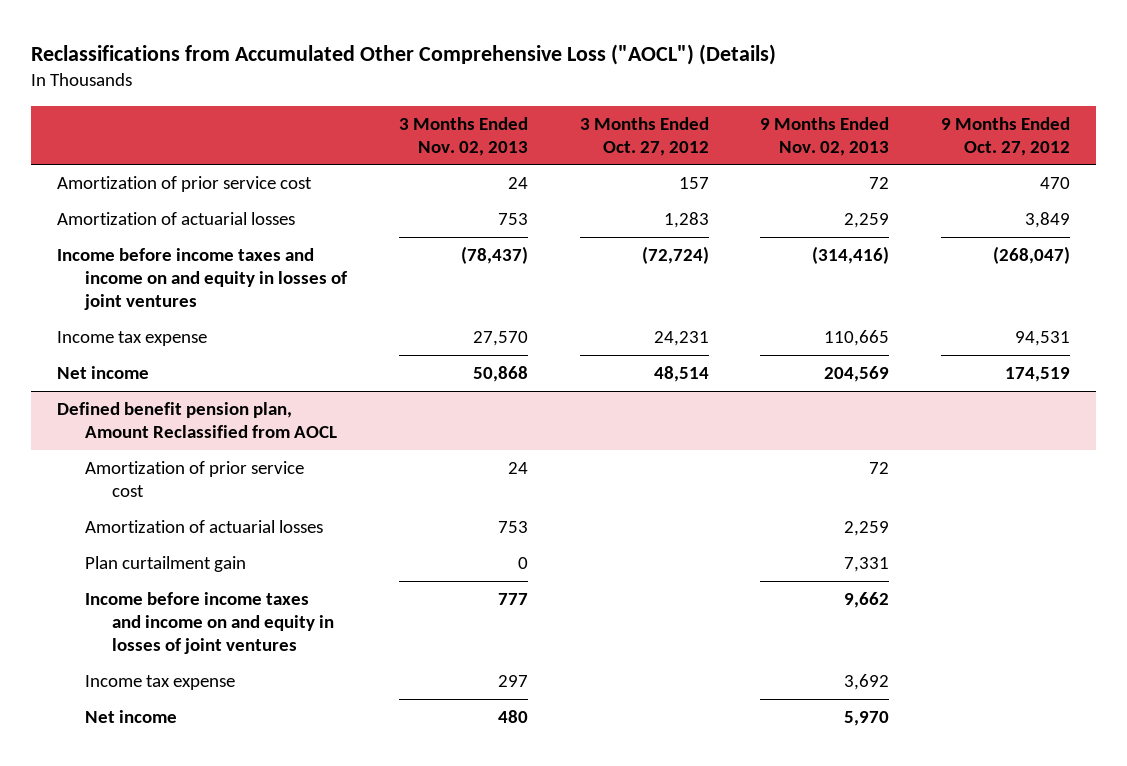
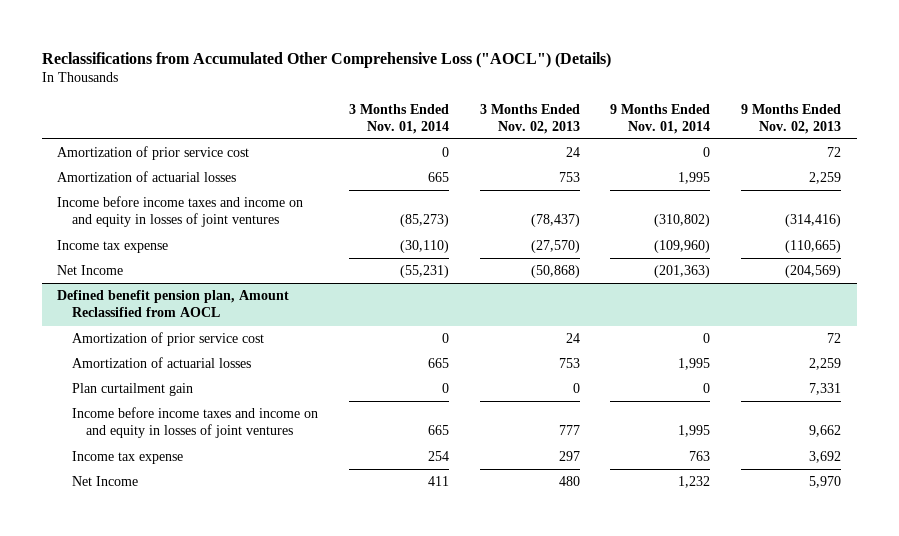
[579,116,709,156] 3 Months Ended Oct. 27, 2012 -> none
[941,116,1071,156] 9 Months Ended Oct. 27, 2012 -> none
none -> [348,103,449,134] 3 Months Ended Nov. 01, 2014
none -> [610,103,711,134] 9 Months Ended Nov. 01, 2014
[472,330,528,346] 27,570 -> [530,240,580,254] (27,570)
[824,329,890,346] 110,665 -> [785,240,842,254] (110,665)
[56,365,149,379] Net income -> [57,265,124,276] Net Income
[472,365,528,382] 50,868 -> [530,265,580,279] (50,868)
[824,365,890,382] 204,569 -> [785,265,842,279] (204,569)
[84,709,177,723] Net income -> [71,476,138,487] Net Income

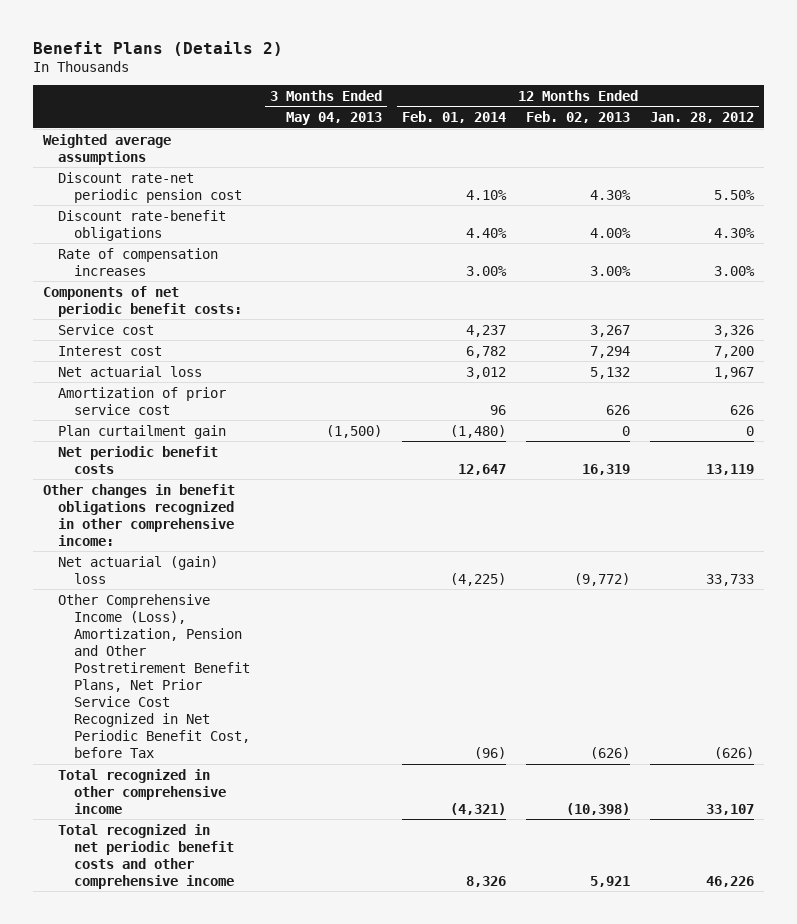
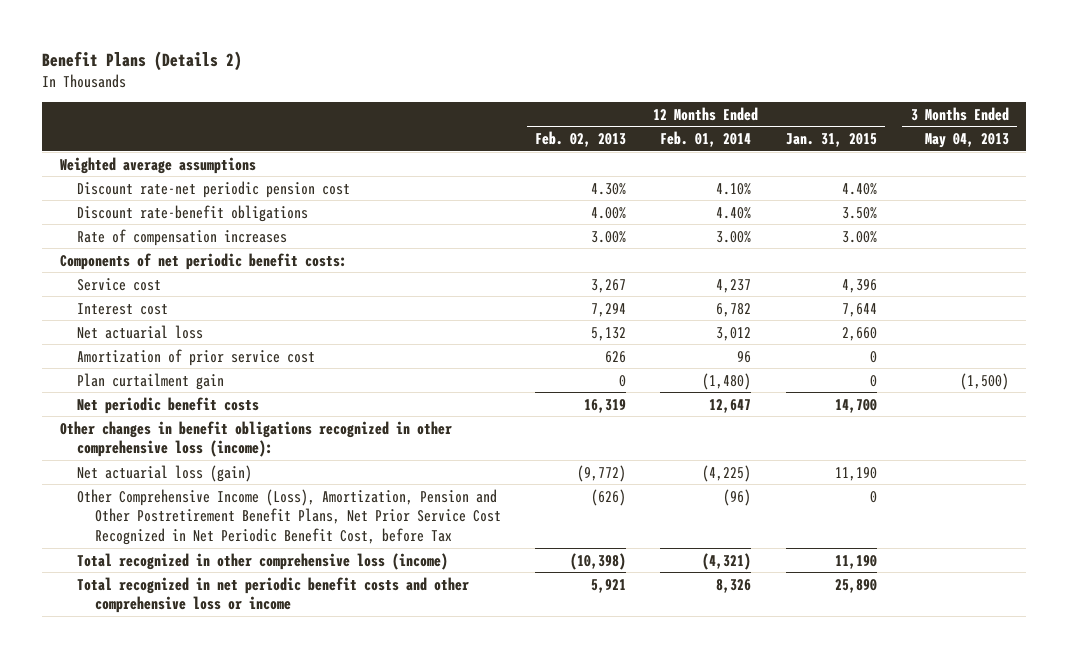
[650,112,755,124] Jan. 28, 2012 -> none
none -> [785,133,877,148] Jan. 31, 2015
[42,483,235,546] Other changes in benefit obligations recognized in other comprehensive income: -> [59,420,452,458] Other changes in benefit obligations recognized in other comprehensive loss (income):
[58,555,219,584] Net actuarial (gain) loss -> [77,464,253,482] Net actuarial loss (gain)
[58,768,226,814] Total recognized in other comprehensive income -> [77,552,449,570] Total recognized in other comprehensive loss (income)
[58,823,234,889] Total recognized in net periodic benefit costs and other comprehensive income -> [77,576,470,614] Total recognized in net periodic benefit costs and other comprehensive loss or income

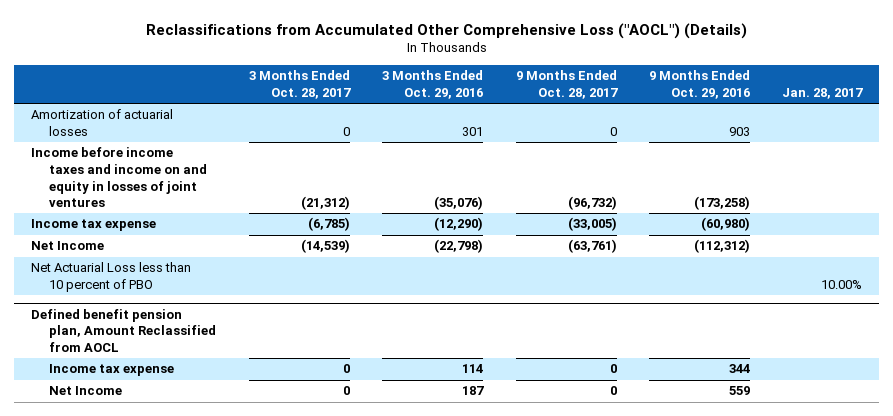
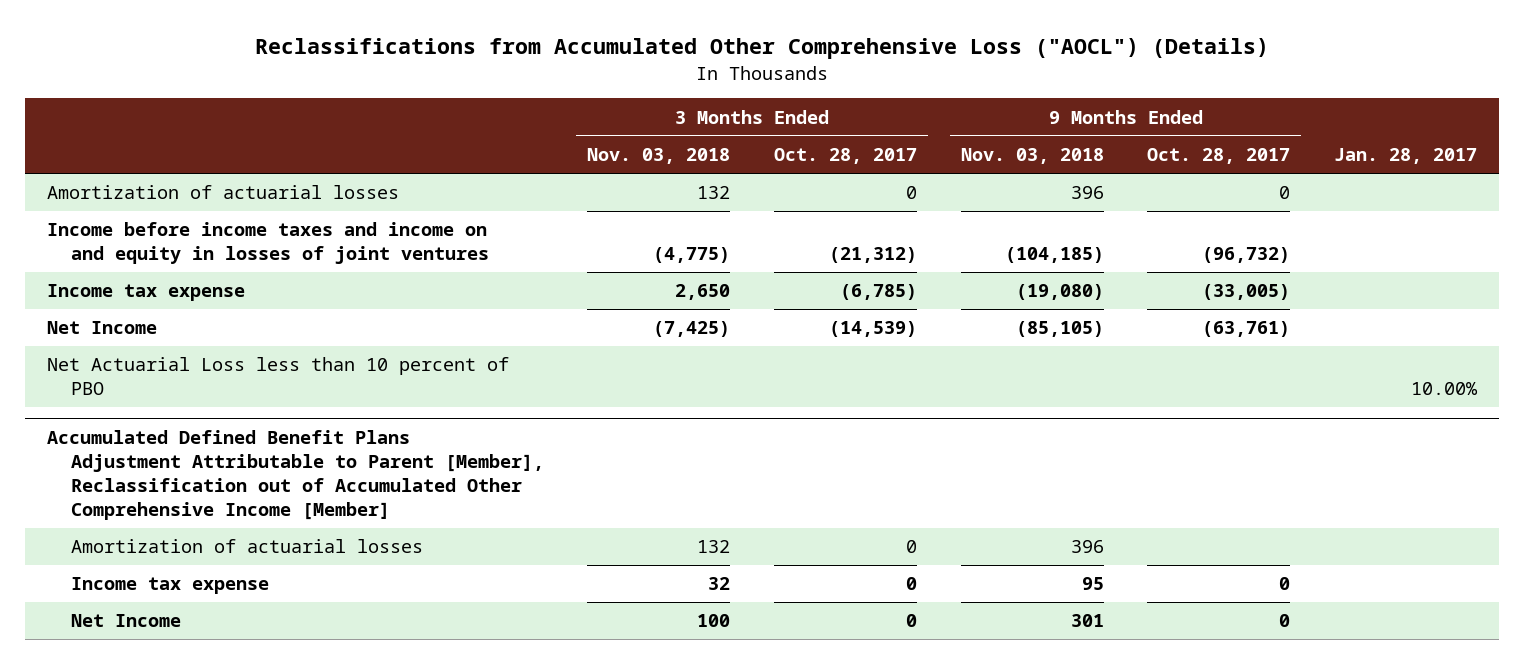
[382,70,484,99] 3 Months Ended Oct. 29, 2016 -> none
[649,70,751,99] 9 Months Ended Oct. 29, 2016 -> none
none -> [587,148,731,165] Nov. 03, 2018
none -> [960,148,1104,165] Nov. 03, 2018
[30,308,217,352] Defined benefit pension plan, Amount Reclassified from AOCL -> none
none -> [47,430,544,521] Accumulated Defined Benefit Plans Adjustment Attributable to Parent [Member], Reclassification out of Accumulated Other Comprehensive Income [Member]
none -> [70,539,423,554] Amortization of actuarial losses

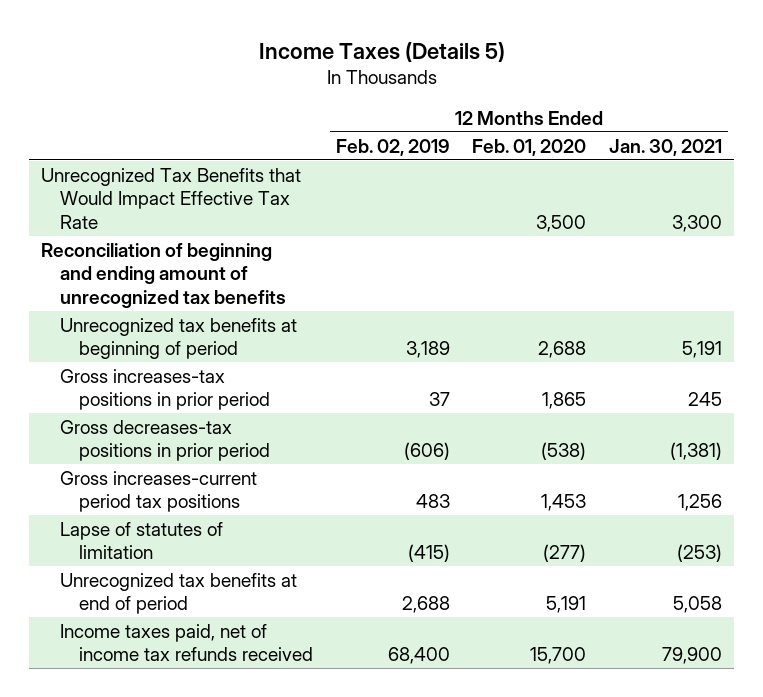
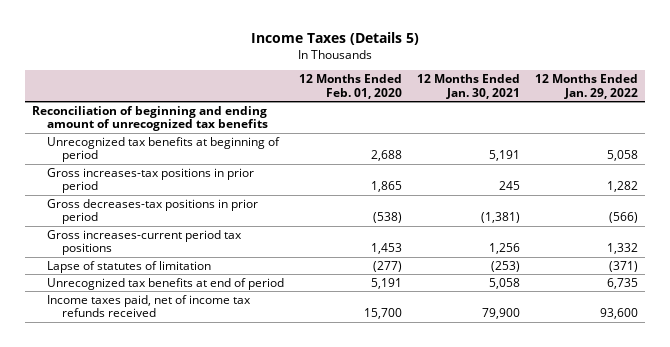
[335,138,450,156] Feb. 02, 2019 -> none
none -> [534,74,638,99] 12 Months Ended Jan. 29, 2022
[40,167,301,229] Unrecognized Tax Benefits that Would Impact Effective Tax Rate -> none

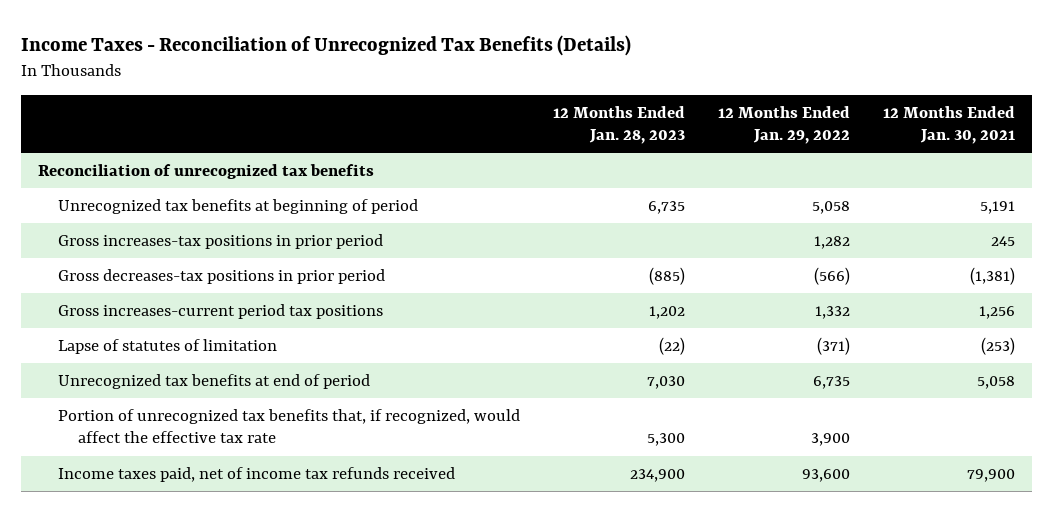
[251,32,420,46] Income Taxes (Details 5) -> [21,34,632,56] Income Taxes - Reconciliation of Unrecognized Tax Benefits (Details)
[299,74,403,99] 12 Months Ended Feb. 01, 2020 -> none
none -> [553,105,686,145] 12 Months Ended Jan. 28, 2023
[32,105,269,132] Reconciliation of beginning and ending amount of unrecognized tax benefits -> [38,163,375,179] Reconciliation of unrecognized tax benefits
none -> [58,408,521,444] Portion of unrecognized tax benefits that, if recognized, would affect the effective tax rate

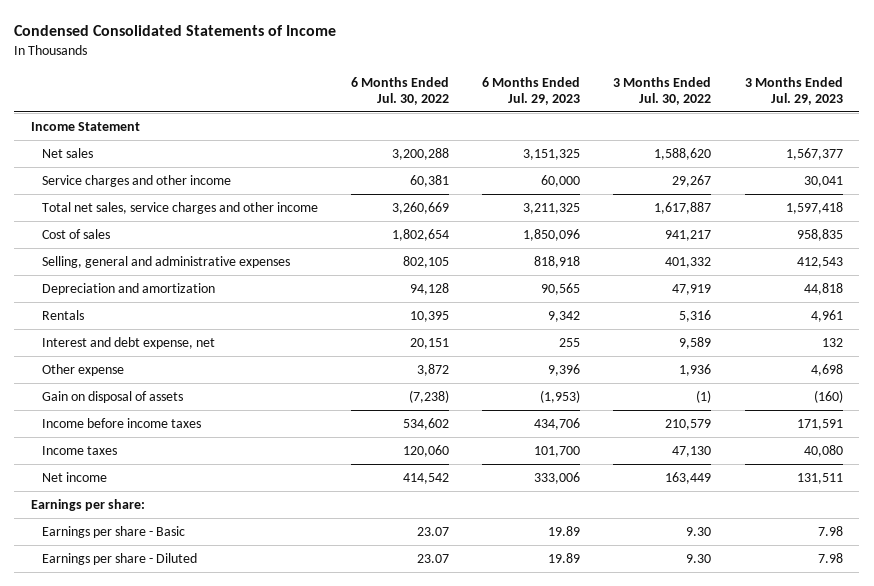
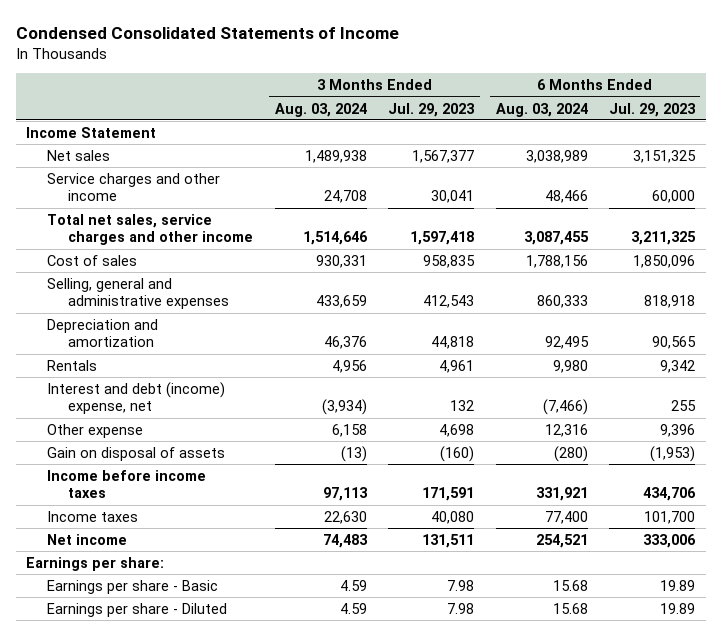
[350,76,449,106] 6 Months Ended Jul. 30, 2022 -> none
[613,76,712,106] 3 Months Ended Jul. 30, 2022 -> none
none -> [274,102,367,117] Aug. 03, 2024
none -> [495,102,588,117] Aug. 03, 2024
[41,336,215,349] Interest and debt expense, net -> [47,381,226,415] Interest and debt (income) expense, net

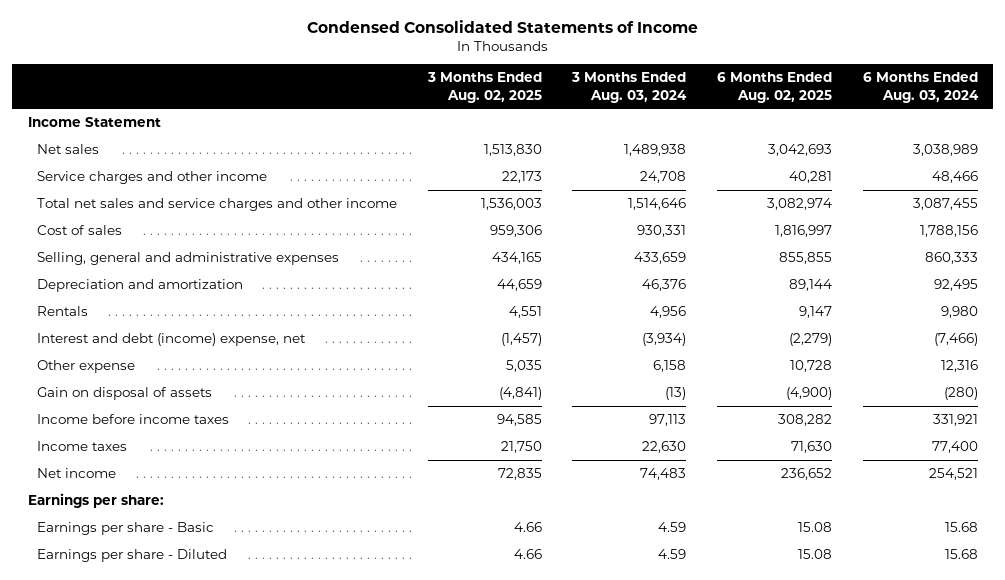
[388,102,476,117] Jul. 29, 2023 -> none
[609,102,697,117] Jul. 29, 2023 -> none
none -> [426,72,542,103] 3 Months Ended Aug. 02, 2025
none -> [716,72,832,103] 6 Months Ended Aug. 02, 2025
[47,213,254,246] Total net sales, service charges and other income -> [37,198,398,212] Total net sales and service charges and other income

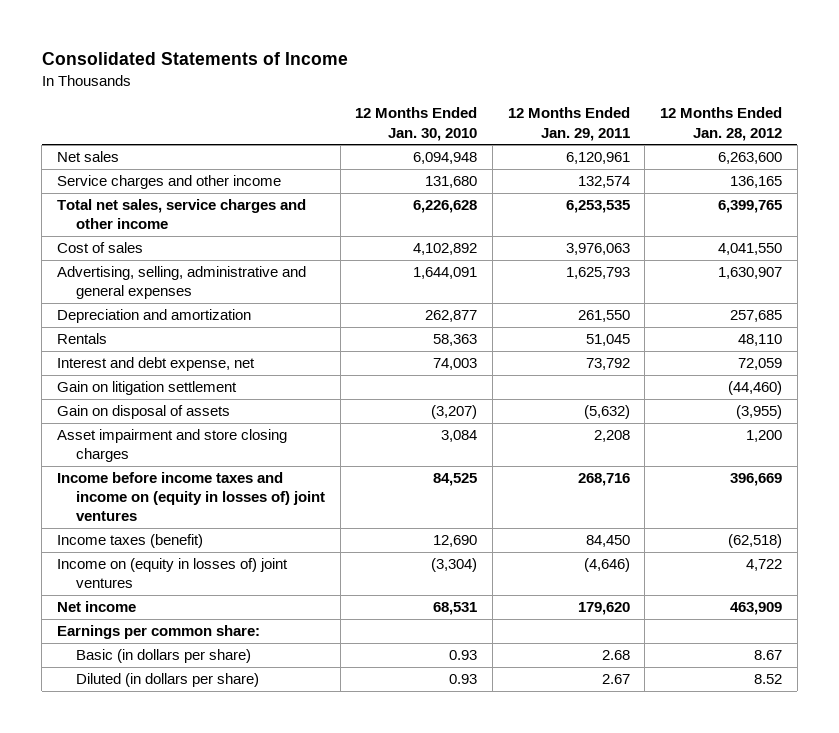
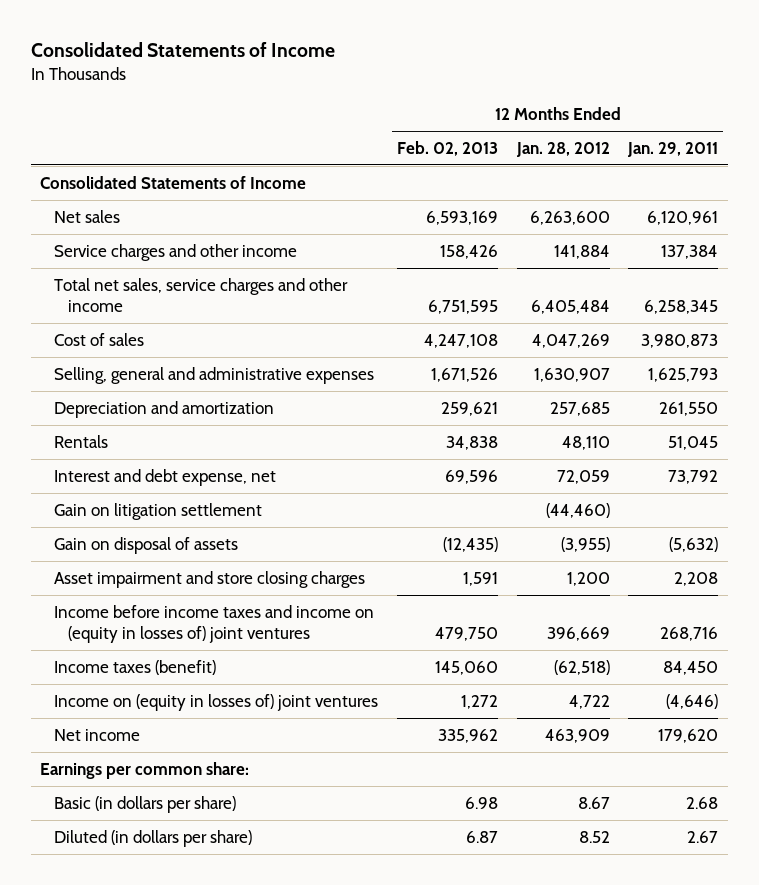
[355,107,478,141] 12 Months Ended Jan. 30, 2010 -> none
none -> [396,140,498,156] Feb. 02, 2013
none -> [40,175,307,189] Consolidated Statements of Income
[577,176,630,189] 132,574 -> [661,244,719,259] 137,384
[730,176,783,189] 136,165 -> [553,244,610,259] 141,884
[565,200,630,214] 6,253,535 -> [644,300,719,315] 6,258,345
[718,200,783,214] 6,399,765 -> [530,300,610,315] 6,405,484
[565,243,630,256] 3,976,063 -> [641,333,719,348] 3,980,873
[718,243,783,256] 4,041,550 -> [531,333,610,348] 4,047,269
[56,266,306,300] Advertising, selling, administrative and general expenses -> [54,366,375,384] Selling, general and administrative expenses

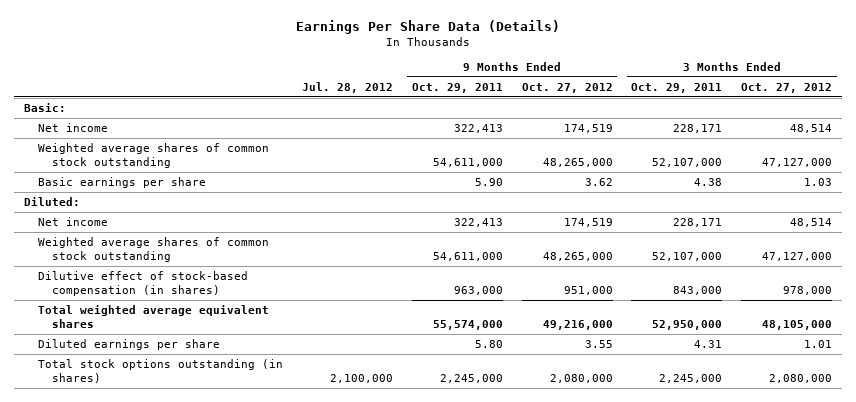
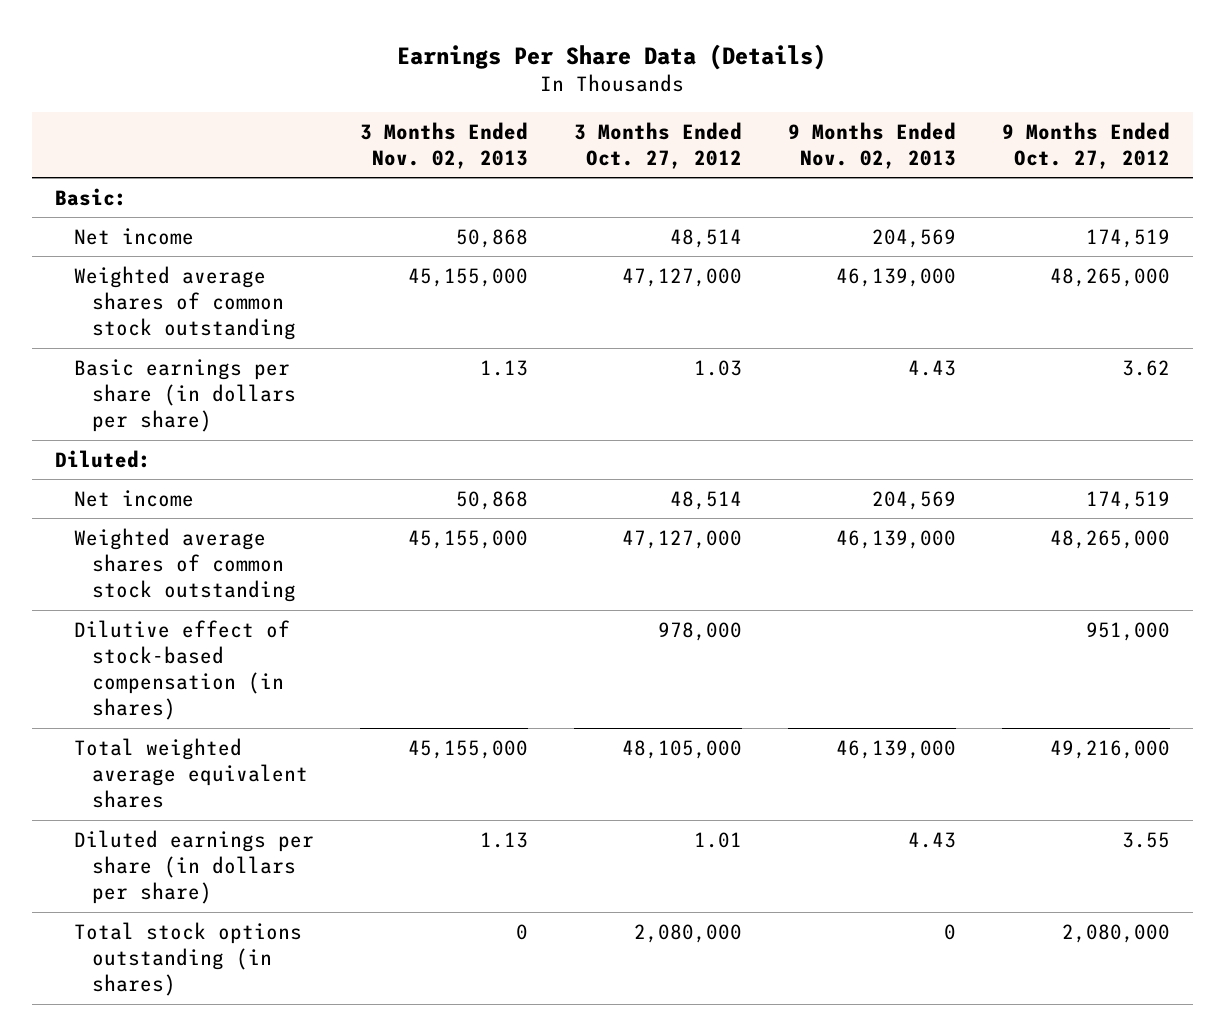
[301,81,393,93] Jul. 28, 2012 -> none
[411,82,503,93] Oct. 29, 2011 -> none
[631,82,723,93] Oct. 29, 2011 -> none
none -> [359,121,528,169] 3 Months Ended Nov. 02, 2013
none -> [787,121,956,169] 9 Months Ended Nov. 02, 2013
[37,176,206,188] Basic earnings per share -> [73,358,296,433] Basic earnings per share (in dollars per share)
[37,338,220,350] Diluted earnings per share -> [73,829,314,905] Diluted earnings per share (in dollars per share)

